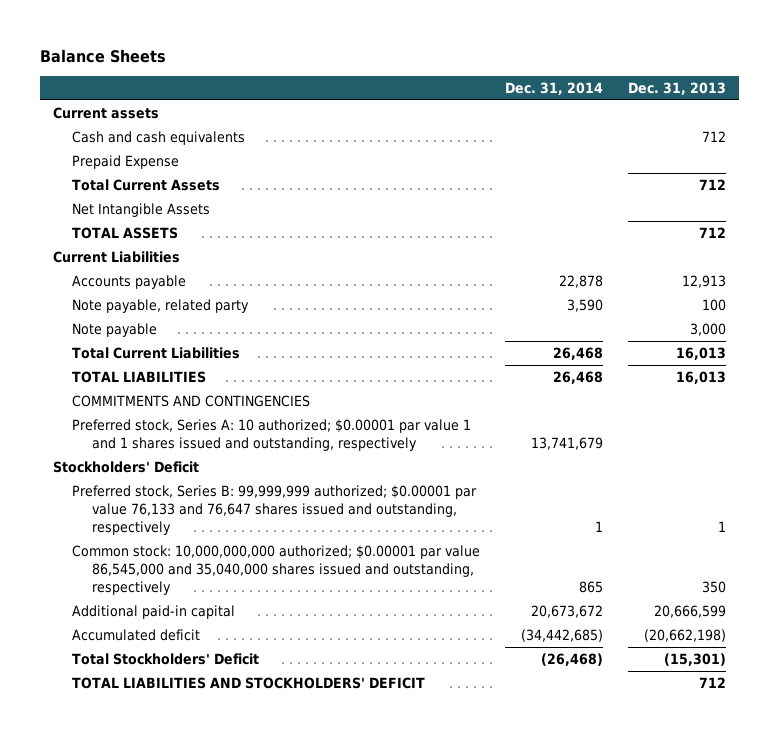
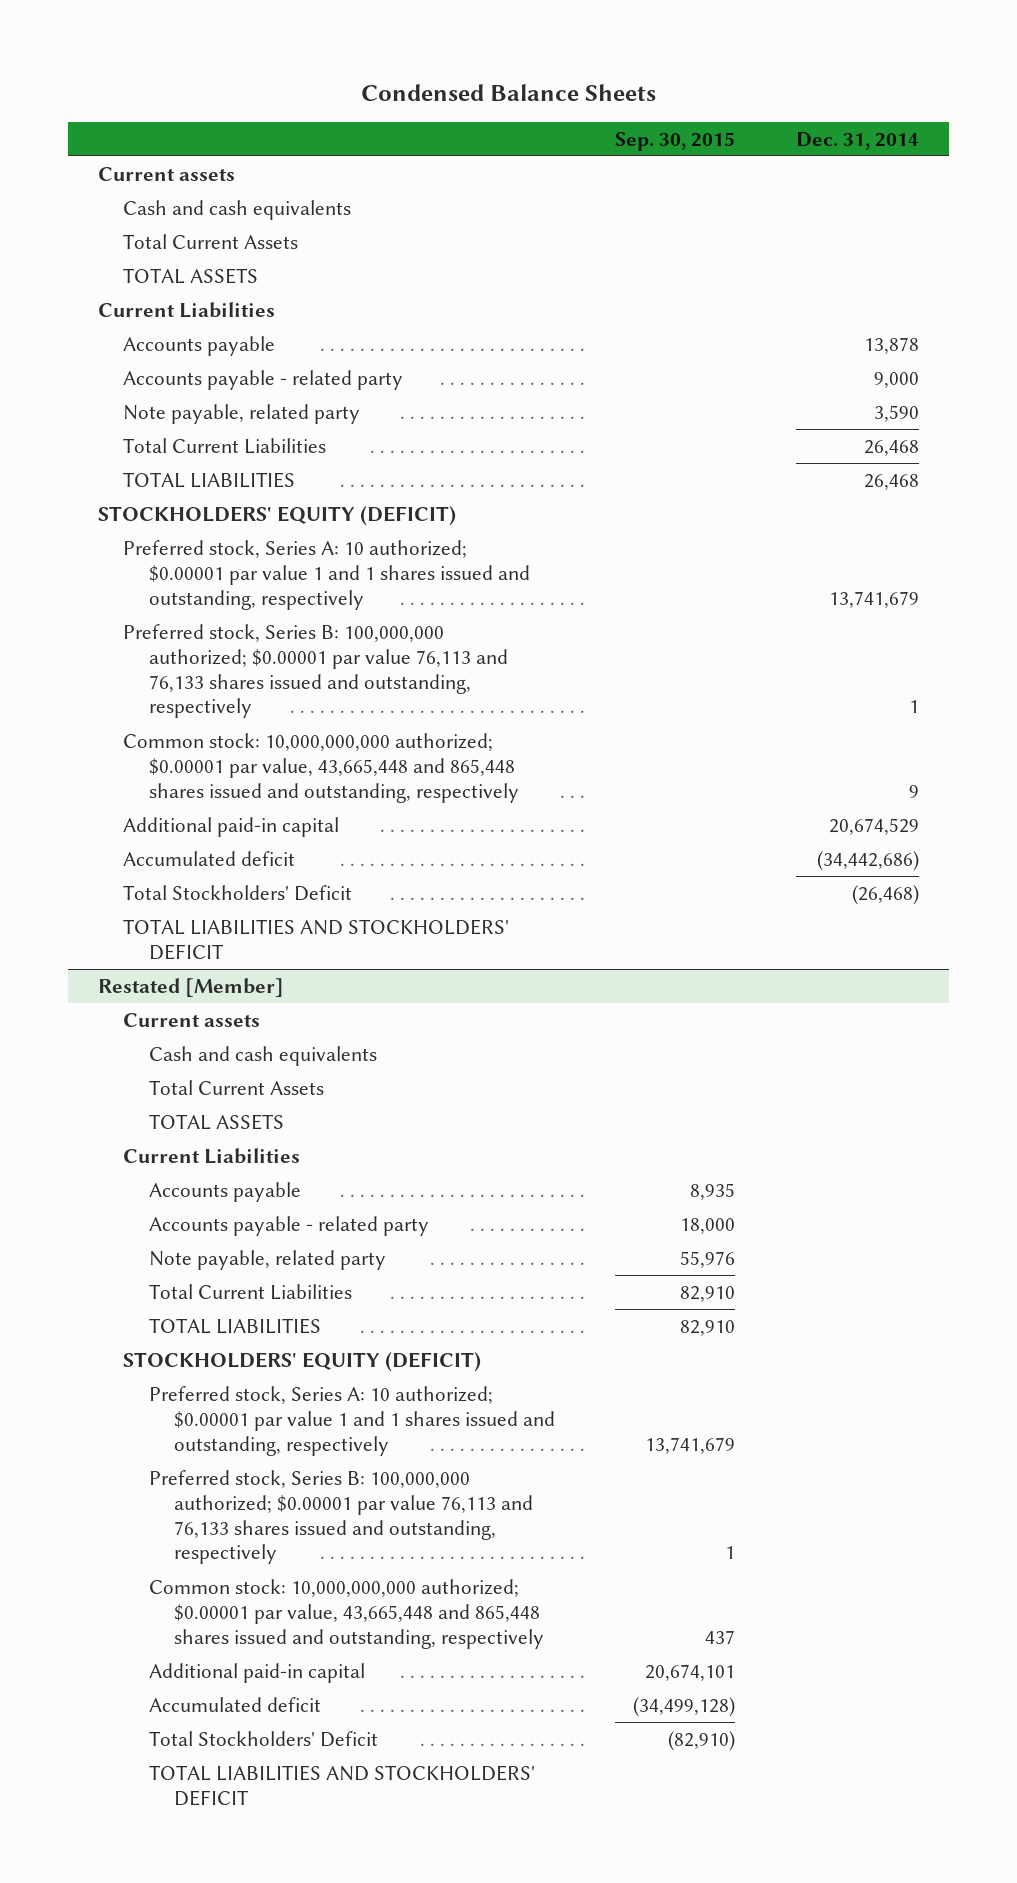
[40,48,167,63] Balance Sheets -> [360,83,656,101] Condensed Balance Sheets
[628,81,727,95] Dec. 31, 2013 -> none
none -> [615,131,736,151] Sep. 30, 2015
[72,154,180,169] Prepaid Expense -> none
[72,202,211,217] Net Intangible Assets -> none
[559,274,604,288] 22,878 -> [864,337,920,355] 13,878
none -> [123,370,404,391] Accounts payable - related party
[72,322,158,337] Note payable -> none
[72,394,311,407] COMMITMENTS AND CONTINGENCIES -> none
none -> [98,506,457,527] STOCKHOLDERS' EQUITY (DEFICIT)
[52,460,199,473] Stockholders' Deficit -> none
[72,484,478,535] Preferred stock, Series B: 99,999,999 authorized; $0.00001 par value 76,133 and 76,647 shares issued and outstanding, respectively -> [123,624,508,719] Preferred stock, Series B: 100,000,000 authorized; $0.00001 par value 76,113 and 76,133 shares issued and outstanding, respectively
[72,544,481,595] Common stock: 10,000,000,000 authorized; $0.00001 par value 86,545,000 and 35,040,000 shares issued and outstanding, respectively -> [123,733,519,803] Common stock: 10,000,000,000 authorized; $0.00001 par value, 43,665,448 and 865,448 shares issued and outstanding, respectively
[579,580,604,593] 865 -> [909,784,920,798] 9
[531,604,604,618] 20,673,672 -> [829,818,920,836] 20,674,529
[521,628,604,642] (34,442,685) -> [817,851,920,872] (34,442,686)
none -> [98,978,285,998] Restated [Member]
none -> [123,1013,261,1028] Current assets
none -> [148,1046,377,1067] Cash and cash equivalents
none -> [148,1080,324,1096] Total Current Assets
none -> [148,1114,284,1131] TOTAL ASSETS
none -> [123,1148,301,1165] Current Liabilities
none -> [148,1182,301,1203] Accounts payable
none -> [148,1216,429,1237] Accounts payable - related party
none -> [148,1250,386,1271] Note payable, related party
none -> [148,1284,352,1301] Total Current Liabilities
none -> [148,1318,321,1335] TOTAL LIABILITIES
none -> [123,1352,482,1373] STOCKHOLDERS' EQUITY (DEFICIT)
none -> [148,1386,555,1456] Preferred stock, Series A: 10 authorized; $0.00001 par value 1 and 1 shares issued and outstanding, respectively
none -> [148,1470,533,1565] Preferred stock, Series B: 100,000,000 authorized; $0.00001 par value 76,113 and 76,133 shares issued and outstanding, respectively
none -> [148,1579,544,1649] Common stock: 10,000,000,000 authorized; $0.00001 par value, 43,665,448 and 865,448 shares issued and outstanding, respectively
none -> [148,1663,365,1684] Additional paid-in capital
none -> [148,1697,321,1713] Accumulated deficit
none -> [148,1731,378,1748] Total Stockholders' Deficit
none -> [148,1765,535,1806] TOTAL LIABILITIES AND STOCKHOLDERS' DEFICIT

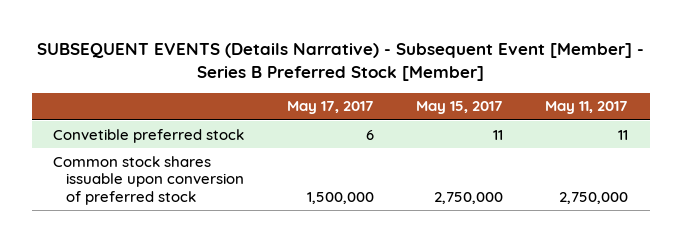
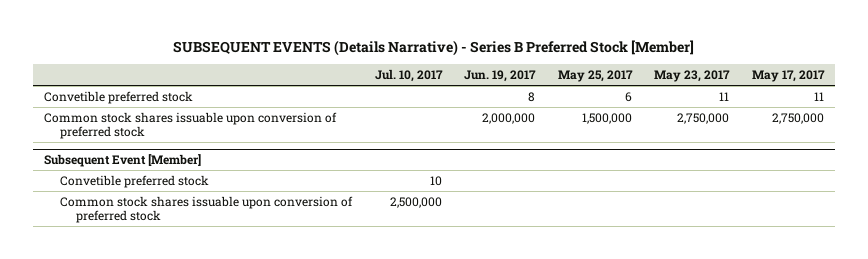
[36,42,644,81] SUBSEQUENT EVENTS (Details Narrative) - Subsequent Event [Member] - Series B Preferred Stock [Member] -> [173,39,695,56] SUBSEQUENT EVENTS (Details Narrative) - Series B Preferred Stock [Member]
[416,101,504,115] May 15, 2017 -> none
[545,101,629,115] May 11, 2017 -> none
none -> [374,68,443,82] Jul. 10, 2017
none -> [464,69,537,82] Jun. 19, 2017
none -> [557,69,633,82] May 25, 2017
none -> [654,69,731,82] May 23, 2017
[365,129,374,140] 6 -> [813,91,824,101] 11
[306,191,374,204] 1,500,000 -> [771,112,824,124] 2,750,000
none -> [44,154,202,168] Subsequent Event [Member]
none -> [60,174,210,188] Convetible preferred stock
none -> [60,195,354,224] Common stock shares issuable upon conversion of preferred stock

